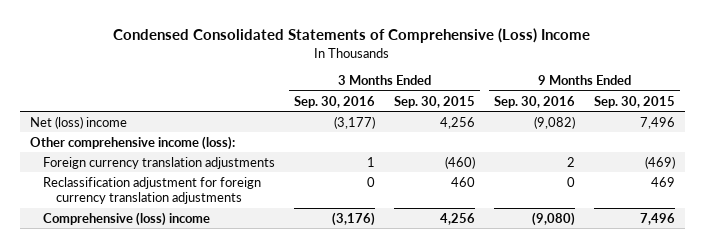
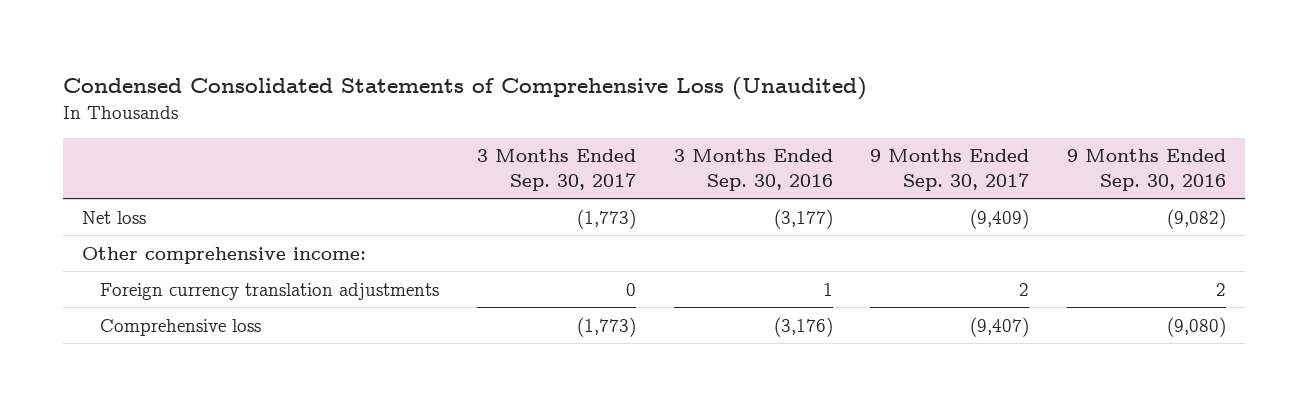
[113,28,591,44] Condensed Consolidated Statements of Comprehensive (Loss) Income -> [63,76,868,100] Condensed Consolidated Statements of Comprehensive Loss (Unaudited)
[394,95,476,108] Sep. 30, 2015 -> none
[594,95,676,108] Sep. 30, 2015 -> none
none -> [476,149,636,192] 3 Months Ended Sep. 30, 2017
none -> [870,149,1030,192] 9 Months Ended Sep. 30, 2017
[29,115,127,129] Net (loss) income -> [82,210,147,224] Net loss
[29,135,235,150] Other comprehensive income (loss): -> [82,246,367,264] Other comprehensive income:
[43,176,262,205] Reclassification adjustment for foreign currency translation adjustments -> none
[43,211,211,226] Comprehensive (loss) income -> [99,318,261,336] Comprehensive loss

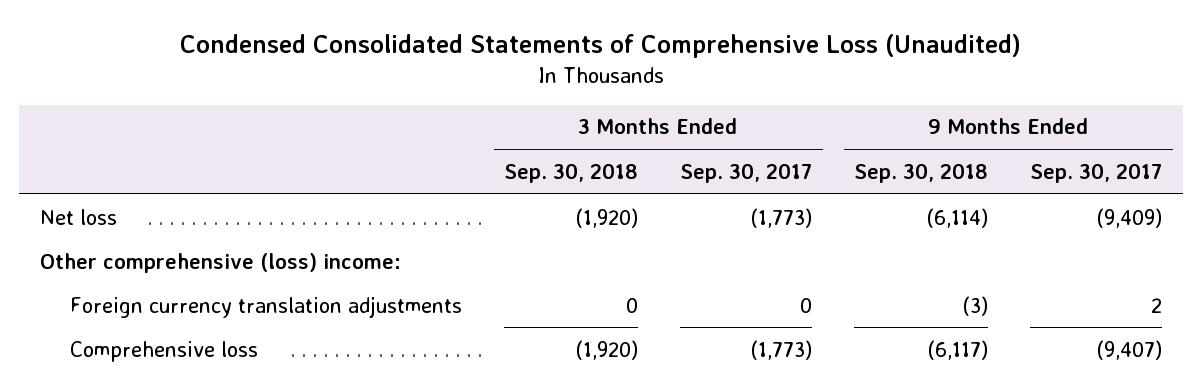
[673,149,833,192] 3 Months Ended Sep. 30, 2016 -> none
[1067,149,1227,192] 9 Months Ended Sep. 30, 2016 -> none
none -> [504,162,639,183] Sep. 30, 2018
none -> [854,162,989,183] Sep. 30, 2018
[82,246,367,264] Other comprehensive income: -> [39,252,401,273] Other comprehensive (loss) income:

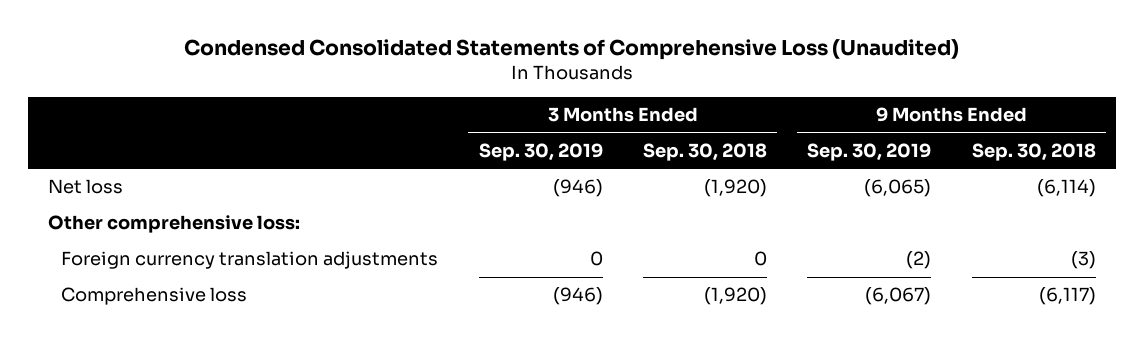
[680,162,813,183] Sep. 30, 2017 -> none
[1030,162,1163,183] Sep. 30, 2017 -> none
none -> [478,143,603,162] Sep. 30, 2019
none -> [807,143,932,162] Sep. 30, 2019
[39,252,401,273] Other comprehensive (loss) income: -> [47,215,300,234] Other comprehensive loss:

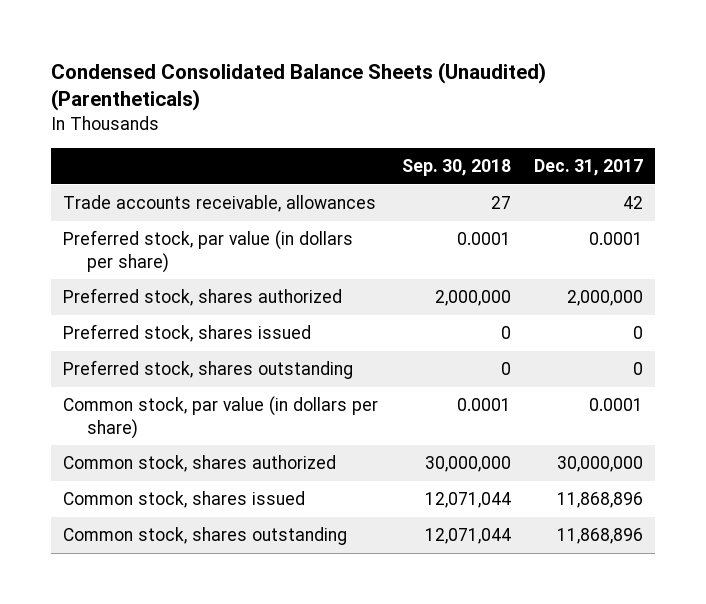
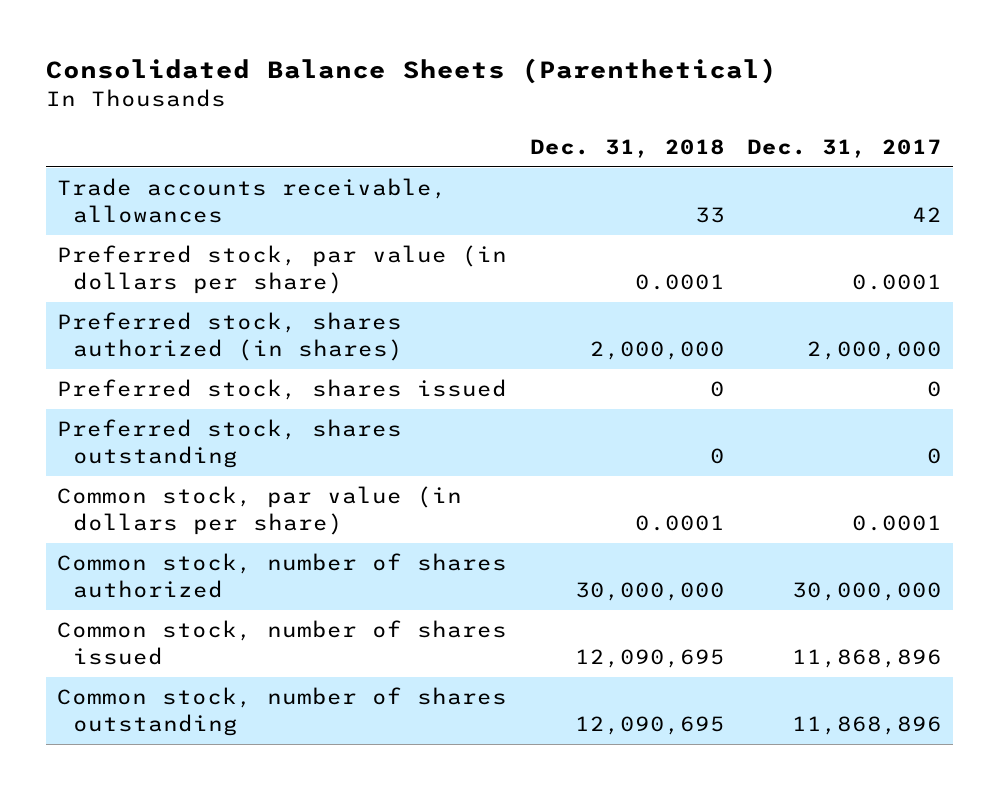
[51,61,547,112] Condensed Consolidated Balance Sheets (Unaudited) (Parentheticals) -> [46,58,778,85] Consolidated Balance Sheets (Parenthetical)
[401,159,511,177] Sep. 30, 2018 -> none
none -> [529,139,725,159] Dec. 31, 2018
[63,288,343,307] Preferred stock, shares authorized -> [57,312,404,361] Preferred stock, shares authorized (in shares)
[63,455,337,473] Common stock, shares authorized -> [57,553,508,598] Common stock, number of shares authorized
[63,491,306,509] Common stock, shares issued -> [57,620,508,665] Common stock, number of shares issued
[63,527,348,546] Common stock, shares outstanding -> [57,687,508,736] Common stock, number of shares outstanding

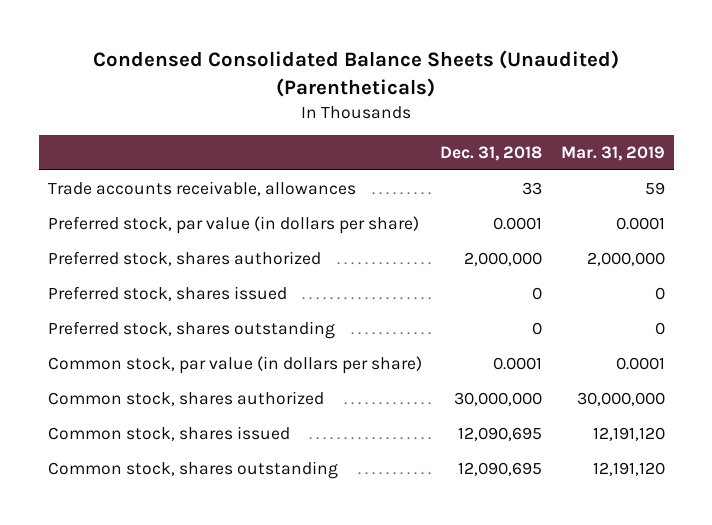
[46,58,778,85] Consolidated Balance Sheets (Parenthetical) -> [93,50,620,97] Condensed Consolidated Balance Sheets (Unaudited) (Parentheticals)
[747,139,943,159] Dec. 31, 2017 -> none
none -> [560,146,665,162] Mar. 31, 2019
[57,312,404,361] Preferred stock, shares authorized (in shares) -> [47,250,321,266] Preferred stock, shares authorized
[57,553,508,598] Common stock, number of shares authorized -> [47,390,324,406] Common stock, shares authorized
[57,620,508,665] Common stock, number of shares issued -> [47,425,290,441] Common stock, shares issued
[57,687,508,736] Common stock, number of shares outstanding -> [47,460,338,479] Common stock, shares outstanding

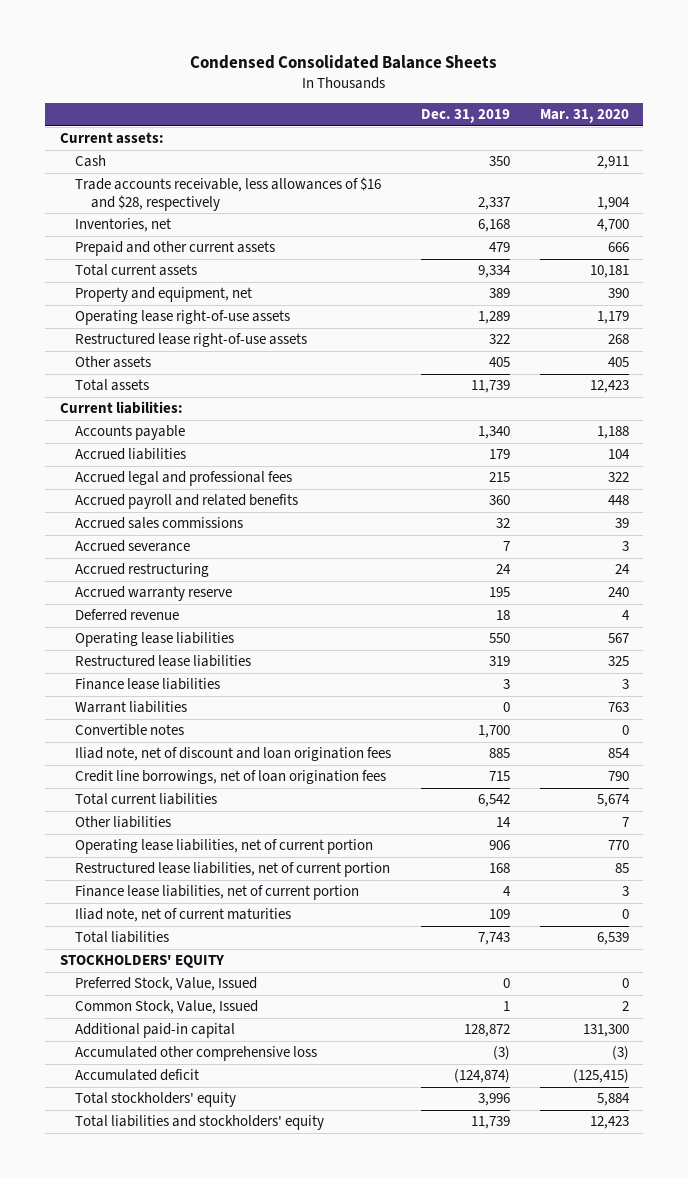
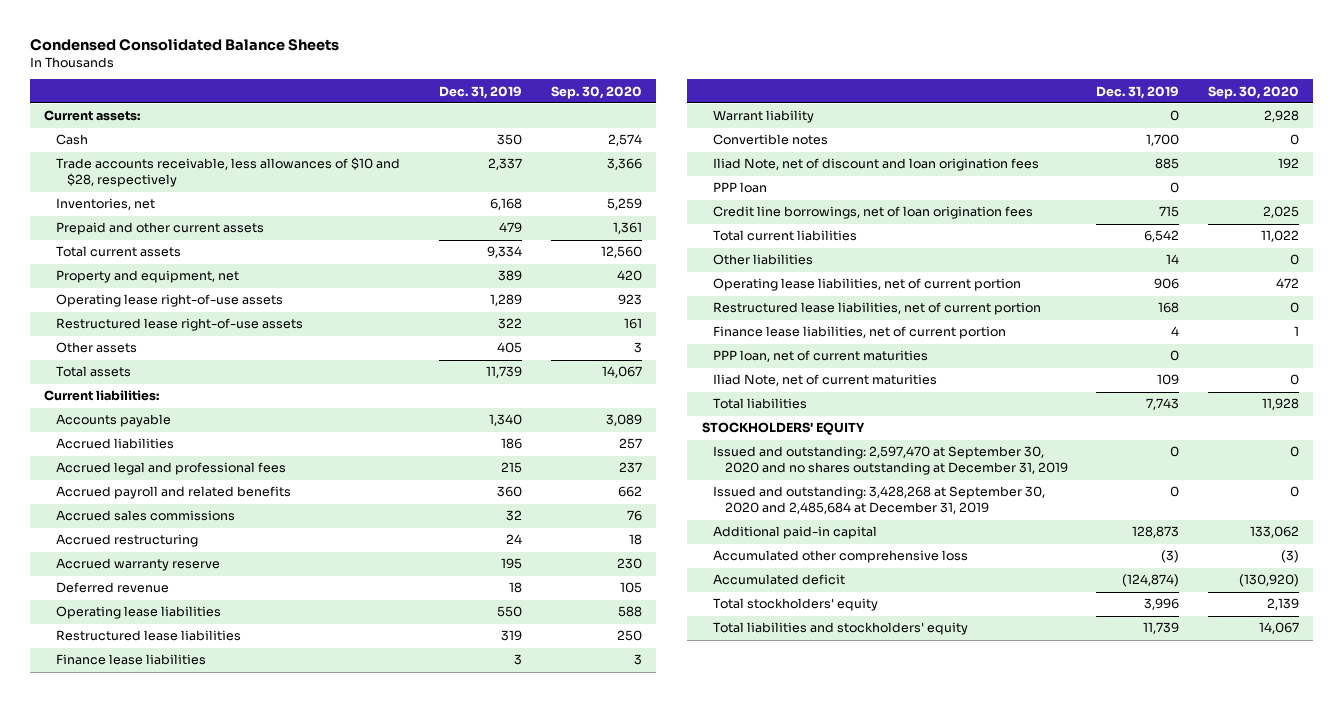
[539,109,629,124] Mar. 31, 2020 -> none
none -> [550,85,642,99] Sep. 30, 2020
[75,177,382,212] Trade accounts receivable, less allowances of $16 and $28, respectively -> [55,157,400,188] Trade accounts receivable, less allowances of $10 and $28, respectively
[489,449,511,460] 179 -> [501,438,523,450] 186
[75,540,191,553] Accrued severance -> none
[75,701,188,714] Warrant liabilities -> [713,110,815,124] Warrant liability
[75,747,392,762] Iliad note, net of discount and loan origination fees -> [713,158,1040,172] Iliad Note, net of discount and loan origination fees
none -> [713,182,768,194] PPP loan
none -> [713,350,929,363] PPP loan, net of current maturities
[75,908,292,923] Iliad note, net of current maturities -> [713,374,938,387] Iliad Note, net of current maturities
[75,1000,259,1015] Common Stock, Value, Issued -> none
[75,977,258,992] Preferred Stock, Value, Issued -> [713,446,1068,476] Issued and outstanding: 2,597,470 at September 30, 2020 and no shares outstanding at December 31, 2019
none -> [713,486,1046,515] Issued and outstanding: 3,428,268 at September 30, 2020 and 2,485,684 at December 31, 2019
[464,1024,511,1038] 128,872 -> [1132,526,1180,539] 128,873

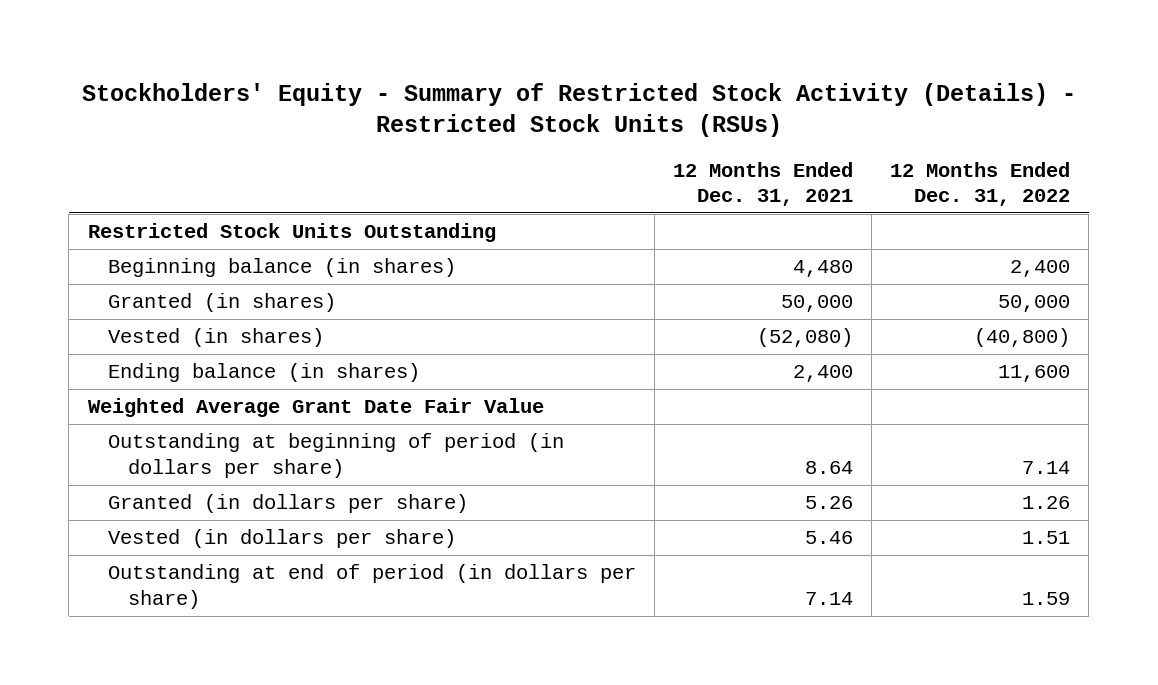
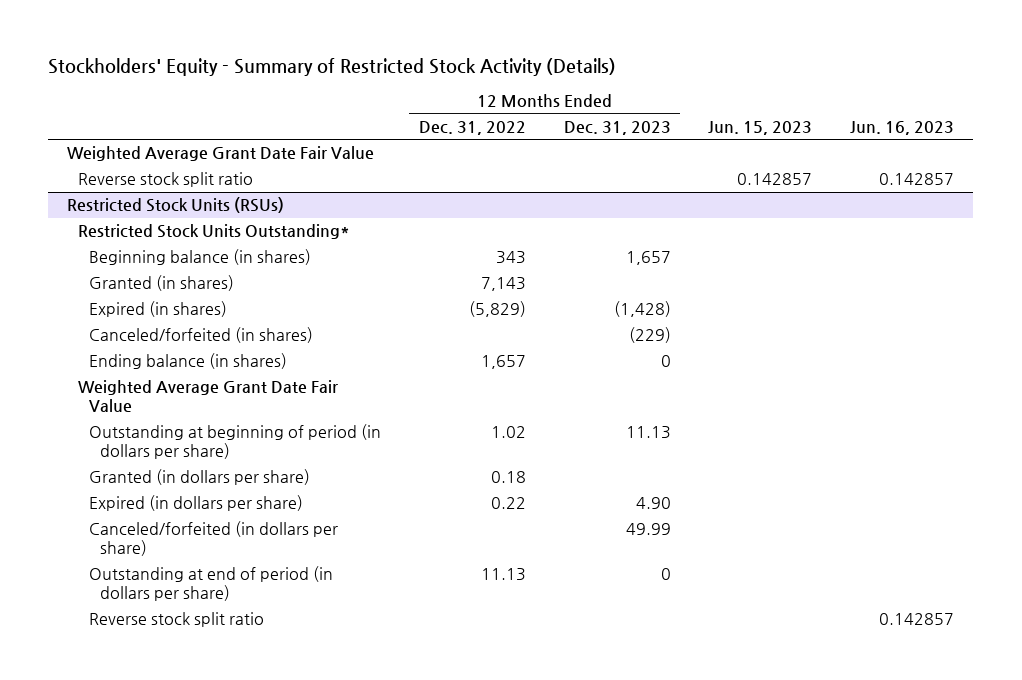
[81,82,1076,138] Stockholders' Equity - Summary of Restricted Stock Activity (Details) - Restricted Stock Units (RSUs) -> [48,58,617,77] Stockholders' Equity - Summary of Restricted Stock Activity (Details)
[672,161,853,207] 12 Months Ended Dec. 31, 2021 -> none
none -> [563,120,671,135] Dec. 31, 2023
none -> [708,120,813,135] Jun. 15, 2023
none -> [850,120,955,135] Jun. 16, 2023
[87,223,496,243] Restricted Stock Units Outstanding -> none
[107,258,456,278] Beginning balance (in shares) -> none
[107,293,336,313] Granted (in shares) -> none
[107,328,324,348] Vested (in shares) -> none
[107,363,420,383] Ending balance (in shares) -> none
none -> [78,172,254,188] Reverse stock split ratio
none -> [67,197,285,214] Restricted Stock Units (RSUs)
none -> [78,224,351,240] Restricted Stock Units Outstanding*
none -> [89,249,312,266] Beginning balance (in shares)
none -> [89,275,235,292] Granted (in shares)
none -> [89,301,228,318] Expired (in shares)
none -> [89,327,314,344] Canceled/forfeited (in shares)
none -> [89,353,288,370] Ending balance (in shares)
none -> [78,380,339,413] Weighted Average Grant Date Fair Value
[1022,460,1071,474] 7.14 -> [490,426,526,439] 1.02
[1022,496,1071,510] 1.26 -> [490,471,526,484] 0.18
[107,529,456,549] Vested (in dollars per share) -> [89,495,304,512] Expired (in dollars per share)
[1022,531,1071,545] 1.51 -> [490,497,526,510] 0.22
none -> [89,521,339,557] Canceled/forfeited (in dollars per share)
[1022,591,1071,605] 1.59 -> [480,568,526,582] 11.13
none -> [89,612,265,628] Reverse stock split ratio

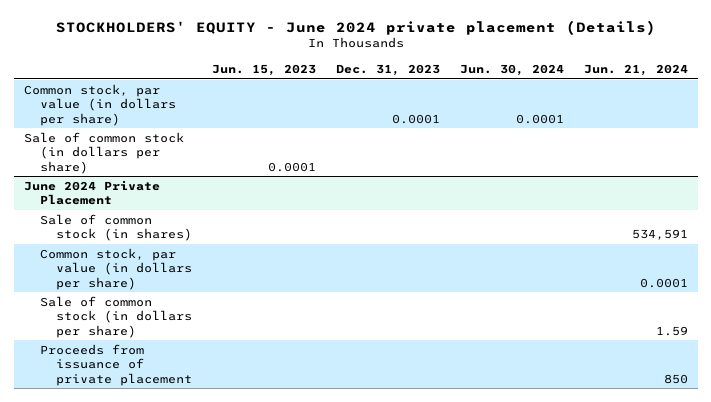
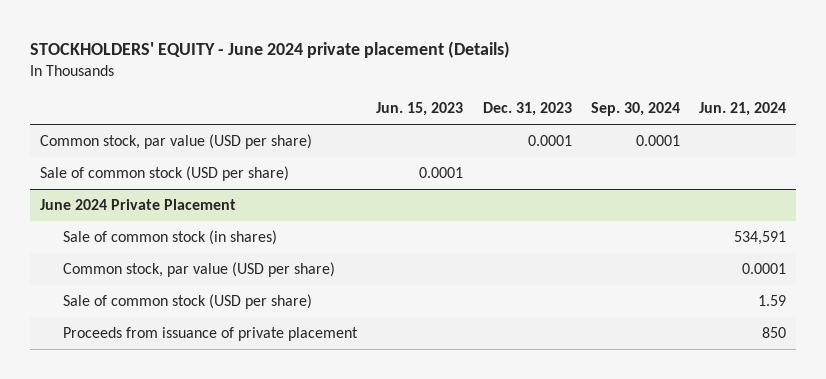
[459,63,564,76] Jun. 30, 2024 -> none
none -> [590,102,680,117] Sep. 30, 2024
[23,84,176,126] Common stock, par value (in dollars per share) -> [39,134,312,150] Common stock, par value (USD per share)
[23,132,184,174] Sale of common stock (in dollars per share) -> [39,166,289,182] Sale of common stock (USD per share)
[39,248,192,290] Common stock, par value (in dollars per share) -> [62,262,335,278] Common stock, par value (USD per share)
[39,296,192,338] Sale of common stock (in dollars per share) -> [62,294,312,310] Sale of common stock (USD per share)

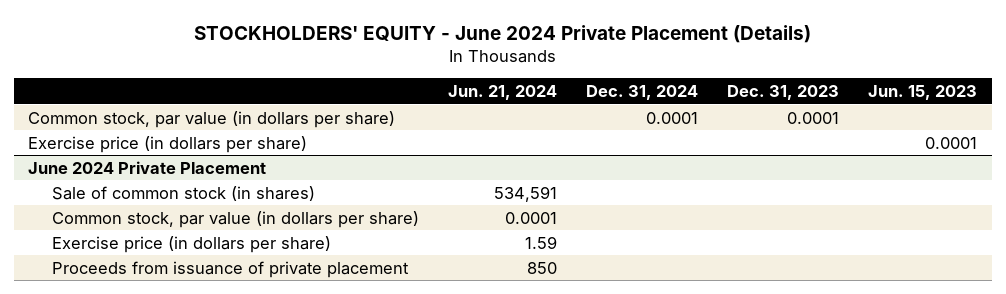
[30,40,511,58] STOCKHOLDERS' EQUITY - June 2024 private placement (Details) -> [193,24,811,43] STOCKHOLDERS' EQUITY - June 2024 Private Placement (Details)
[590,102,680,117] Sep. 30, 2024 -> none
none -> [586,85,699,101] Dec. 31, 2024
[39,134,312,150] Common stock, par value (USD per share) -> [28,110,396,128] Common stock, par value (in dollars per share)
[39,166,289,182] Sale of common stock (USD per share) -> [28,135,308,153] Exercise price (in dollars per share)
[62,262,335,278] Common stock, par value (USD per share) -> [52,210,420,228] Common stock, par value (in dollars per share)
[62,294,312,310] Sale of common stock (USD per share) -> [52,235,332,253] Exercise price (in dollars per share)

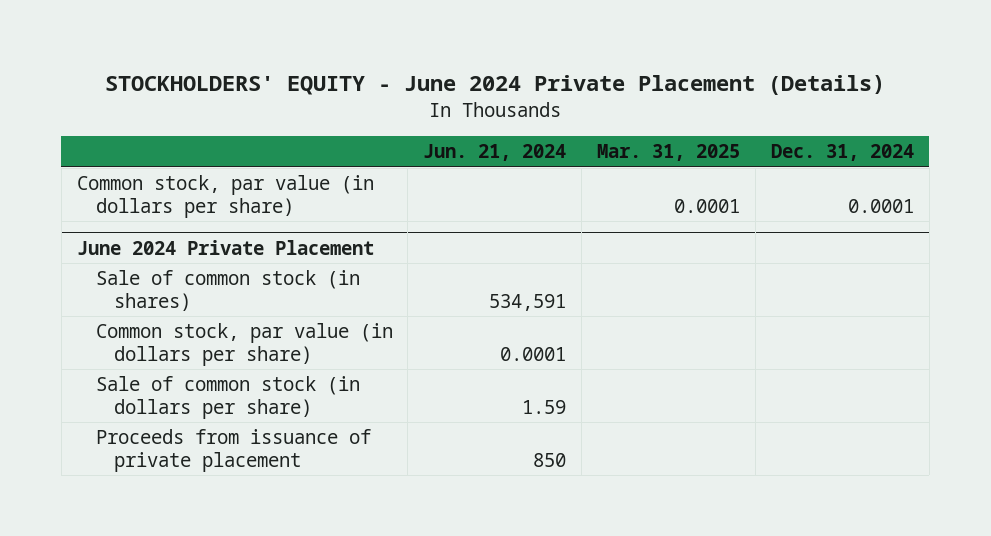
[727,85,840,101] Dec. 31, 2023 -> none
[868,85,978,101] Jun. 15, 2023 -> none
none -> [597,144,741,162] Mar. 31, 2025
[28,135,308,153] Exercise price (in dollars per share) -> none
[52,235,332,253] Exercise price (in dollars per share) -> [95,376,360,419] Sale of common stock (in dollars per share)

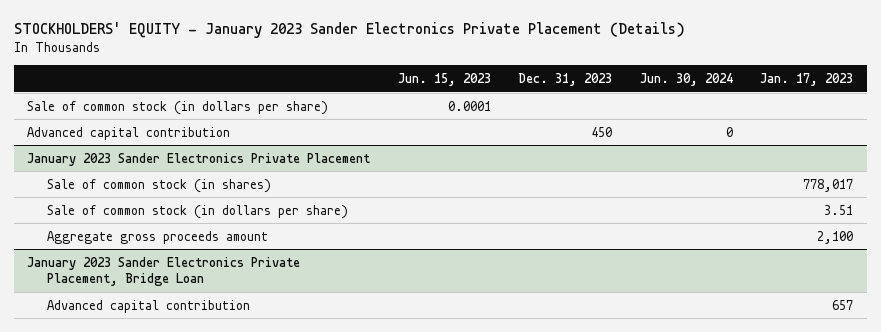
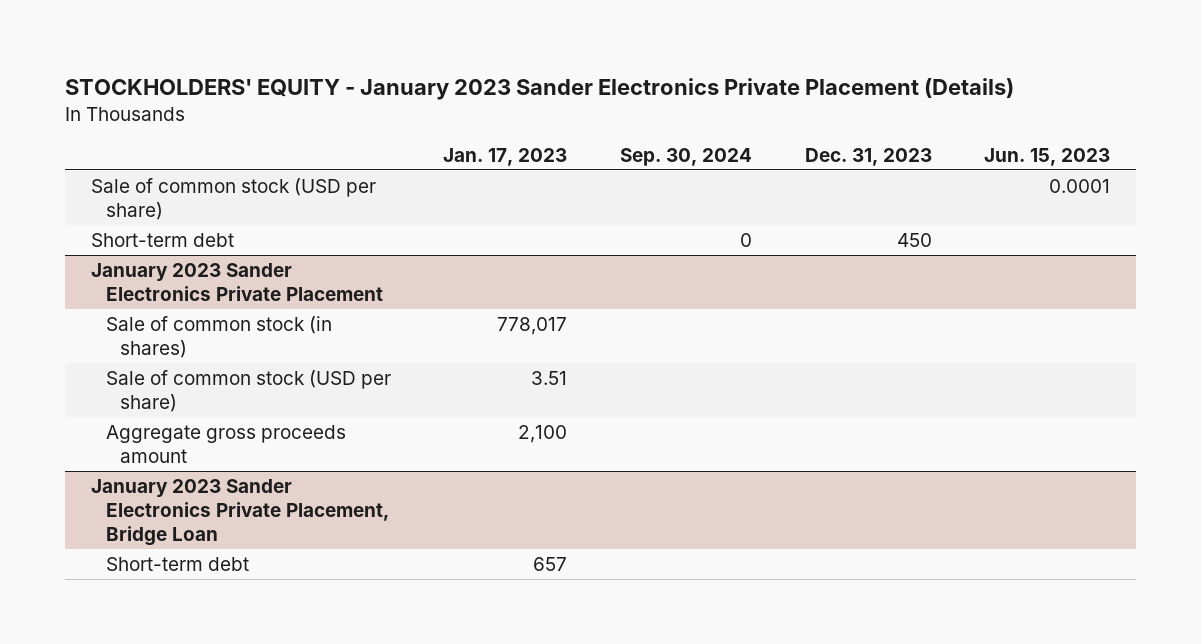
[639,73,733,87] Jun. 30, 2024 -> none
none -> [619,147,752,166] Sep. 30, 2024
[27,100,329,115] Sale of common stock (in dollars per share) -> [91,178,377,220] Sale of common stock (USD per share)
[27,126,231,140] Advanced capital contribution -> [91,233,235,248] Short-term debt
[46,204,348,219] Sale of common stock (in dollars per share) -> [105,370,391,412] Sale of common stock (USD per share)
[46,299,250,313] Advanced capital contribution -> [105,557,249,572] Short-term debt

